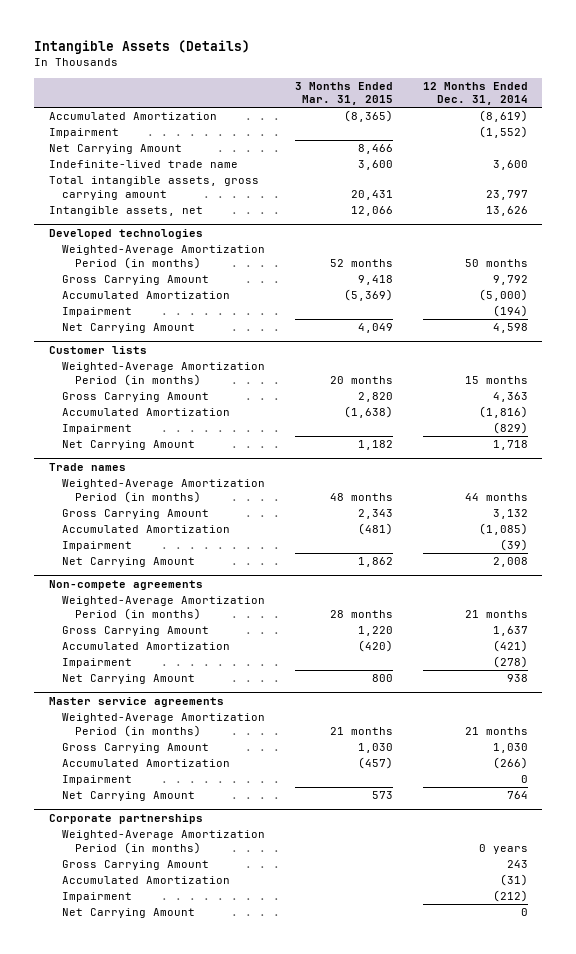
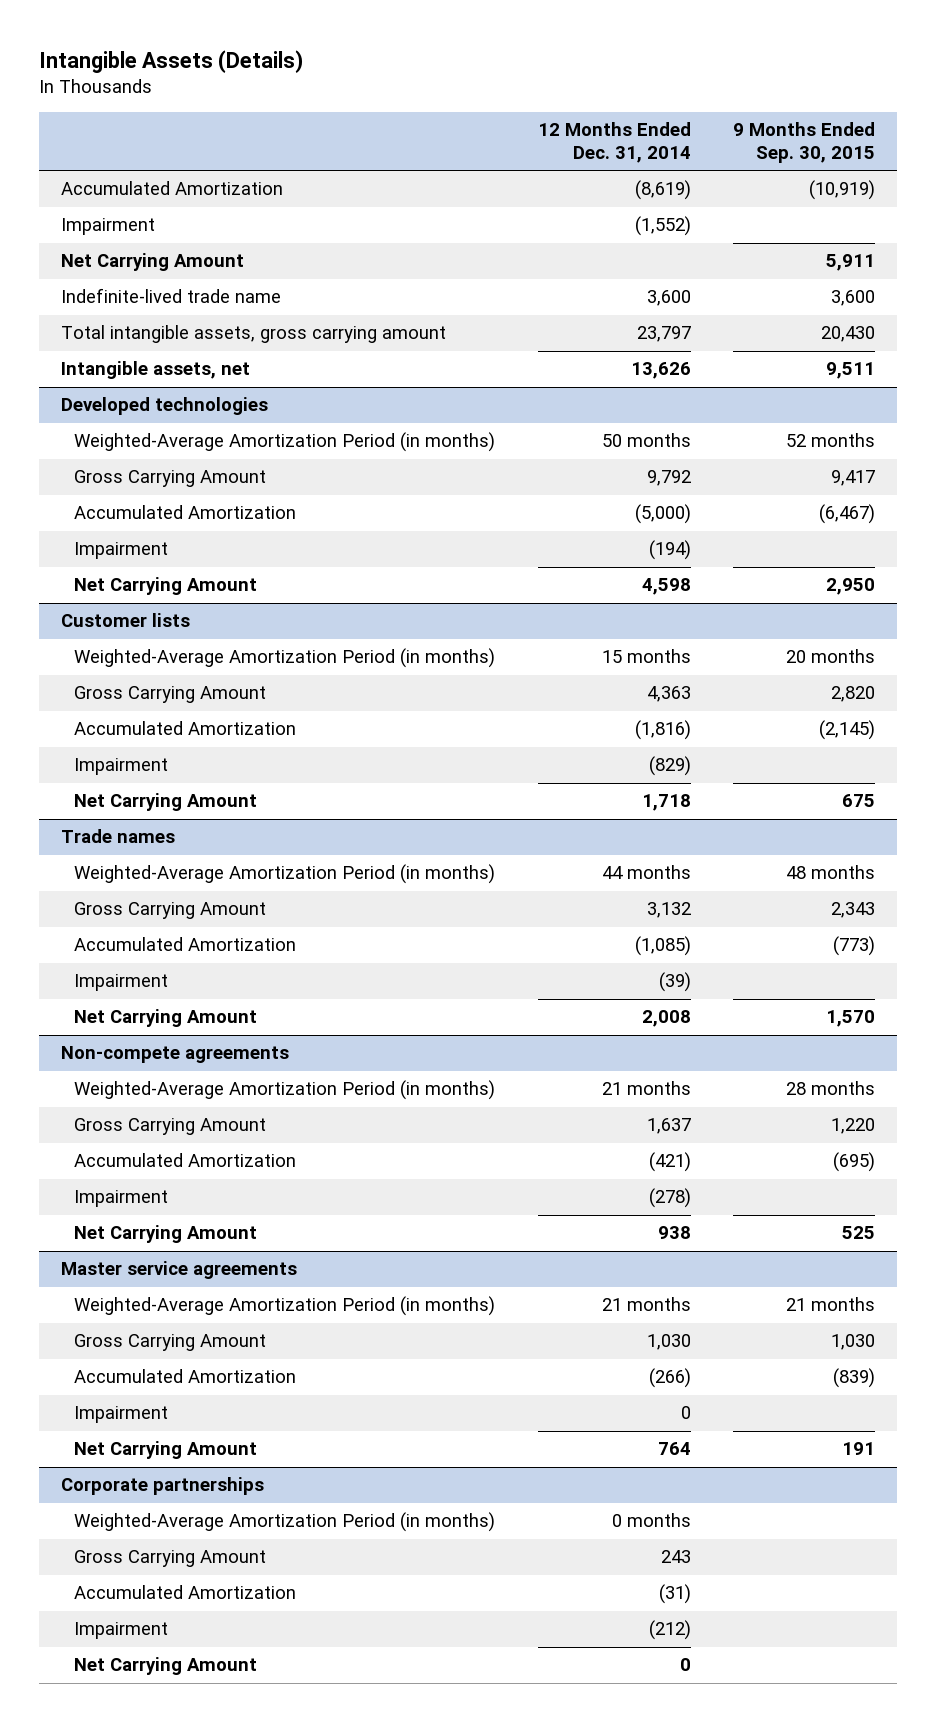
[294,81,393,106] 3 Months Ended Mar. 31, 2015 -> none
none -> [733,122,876,164] 9 Months Ended Sep. 30, 2015
[478,843,528,854] 0 years -> [611,1513,691,1528] 0 months

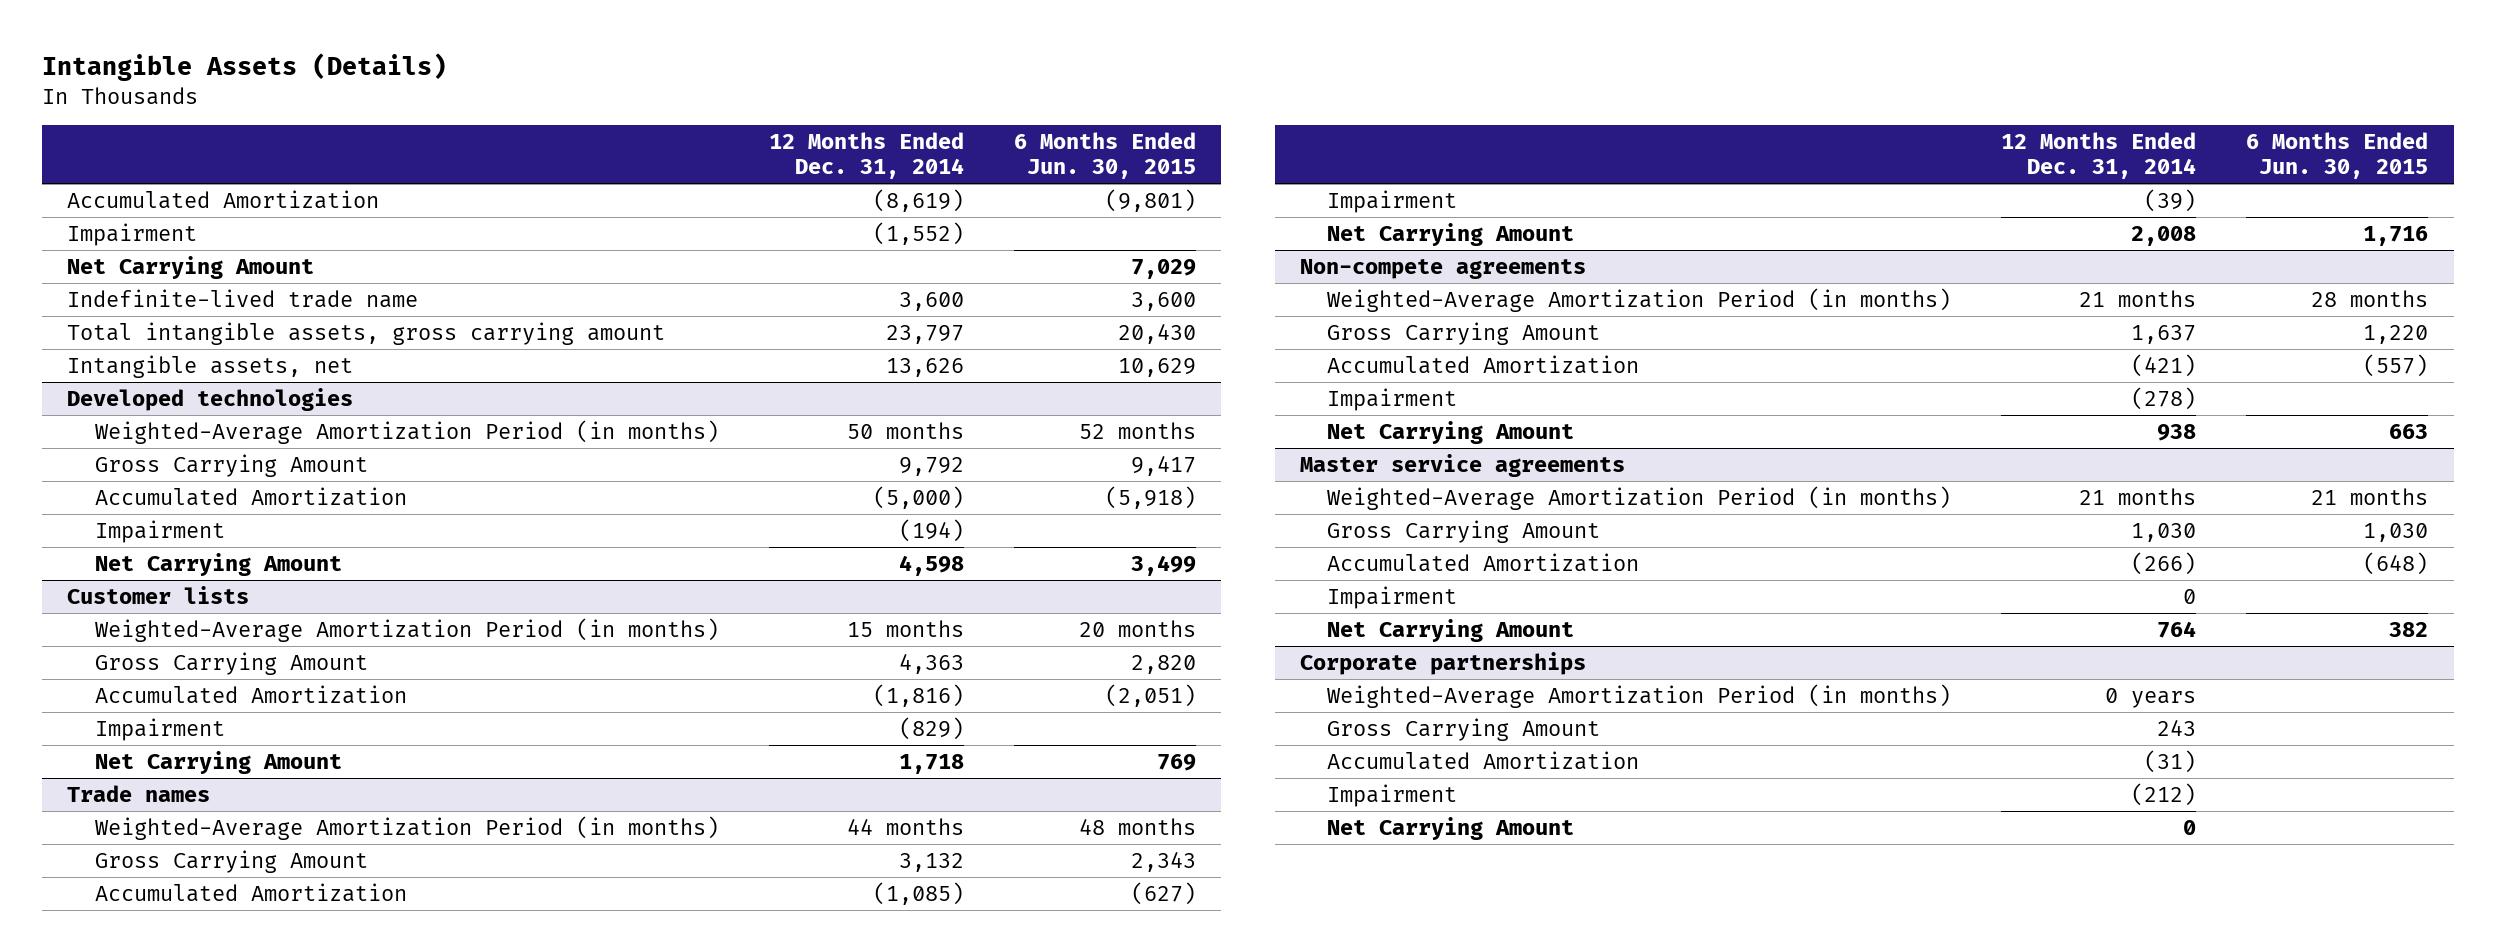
[733,122,876,164] 9 Months Ended Sep. 30, 2015 -> none
none -> [1014,132,1197,180] 6 Months Ended Jun. 30, 2015
[611,1513,691,1528] 0 months -> [2105,688,2197,709] 0 years

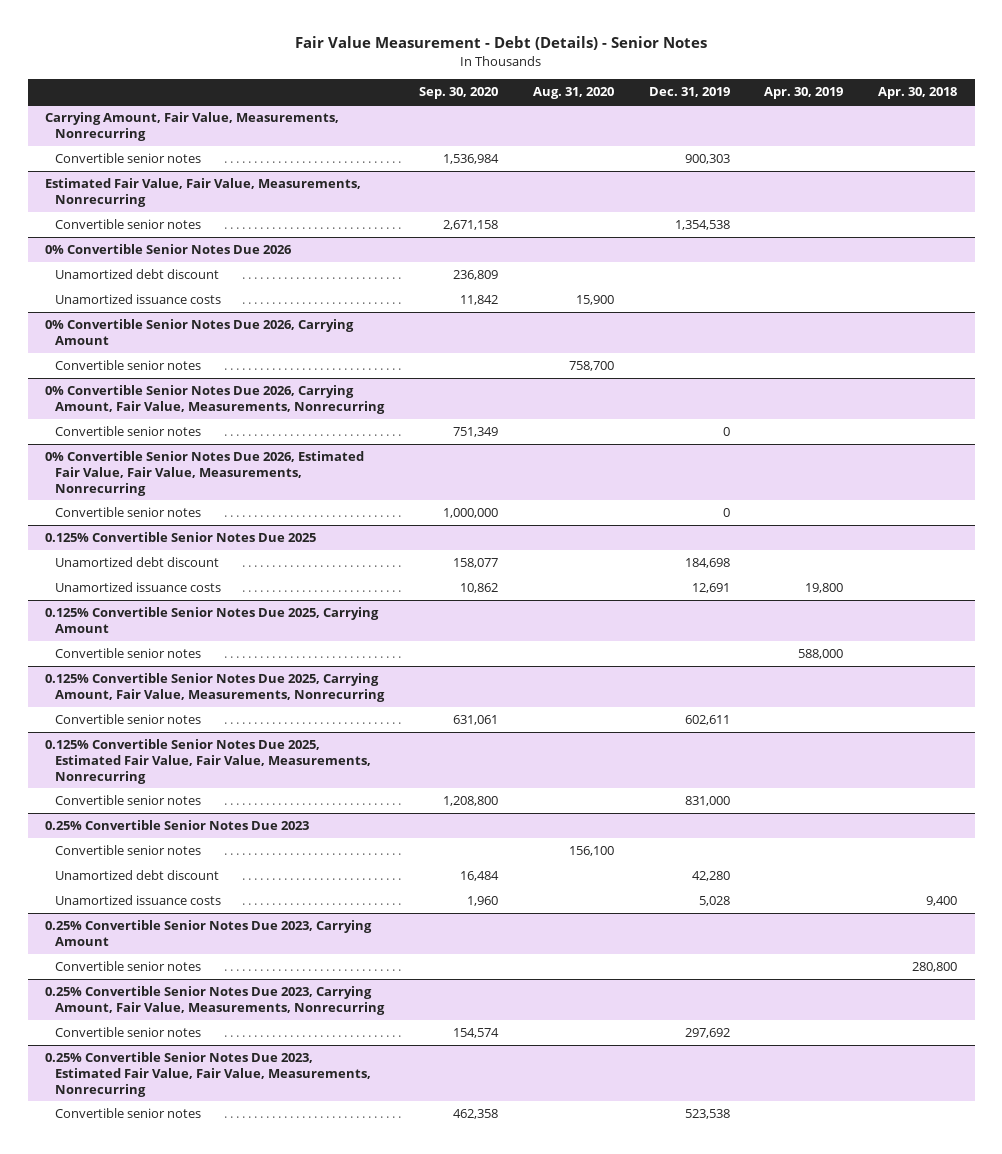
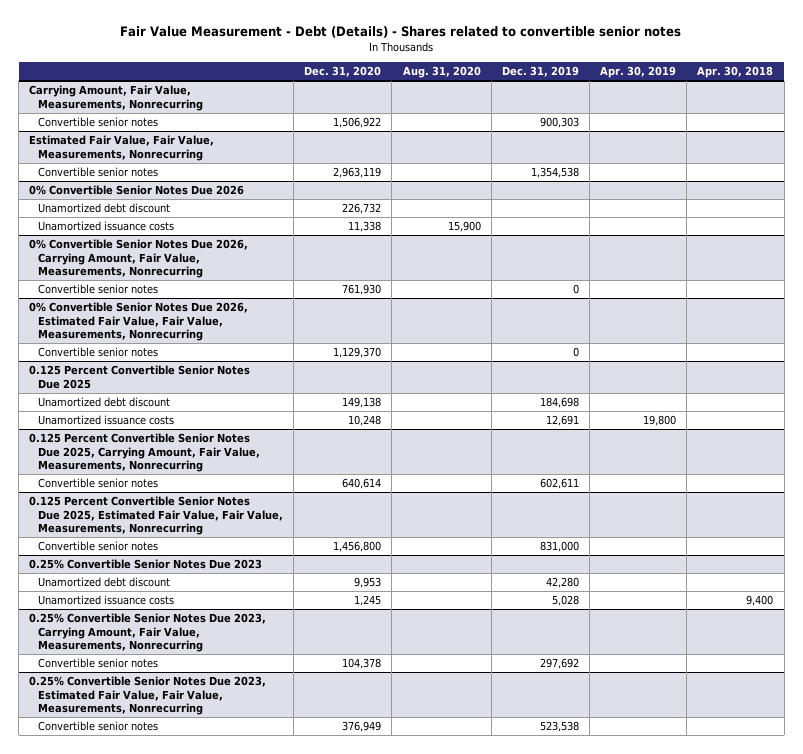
[295,36,708,51] Fair Value Measurement - Debt (Details) - Senior Notes -> [120,26,682,39] Fair Value Measurement - Debt (Details) - Shares related to convertible senior notes
[418,87,498,100] Sep. 30, 2020 -> none
none -> [304,66,382,78] Dec. 31, 2020
[45,319,355,345] 0% Convertible Senior Notes Due 2026, Carrying Amount -> none
[55,360,202,371] Convertible senior notes -> none
[45,532,317,543] 0.125% Convertible Senior Notes Due 2025 -> [29,365,251,389] 0.125 Percent Convertible Senior Notes Due 2025
[45,607,380,633] 0.125% Convertible Senior Notes Due 2025, Carrying Amount -> none
[55,648,202,659] Convertible senior notes -> none
[45,673,386,702] 0.125% Convertible Senior Notes Due 2025, Carrying Amount, Fair Value, Measurements, Nonrecurring -> [29,433,260,473] 0.125 Percent Convertible Senior Notes Due 2025, Carrying Amount, Fair Value, Measurements, Nonrecurring
[45,739,372,784] 0.125% Convertible Senior Notes Due 2025, Estimated Fair Value, Fair Value, Measurements, Nonrecurring -> [29,496,283,536] 0.125 Percent Convertible Senior Notes Due 2025, Estimated Fair Value, Fair Value, Measurements, Nonrecurring
[55,845,202,856] Convertible senior notes -> none
[45,920,373,946] 0.25% Convertible Senior Notes Due 2023, Carrying Amount -> none
[55,961,202,972] Convertible senior notes -> none

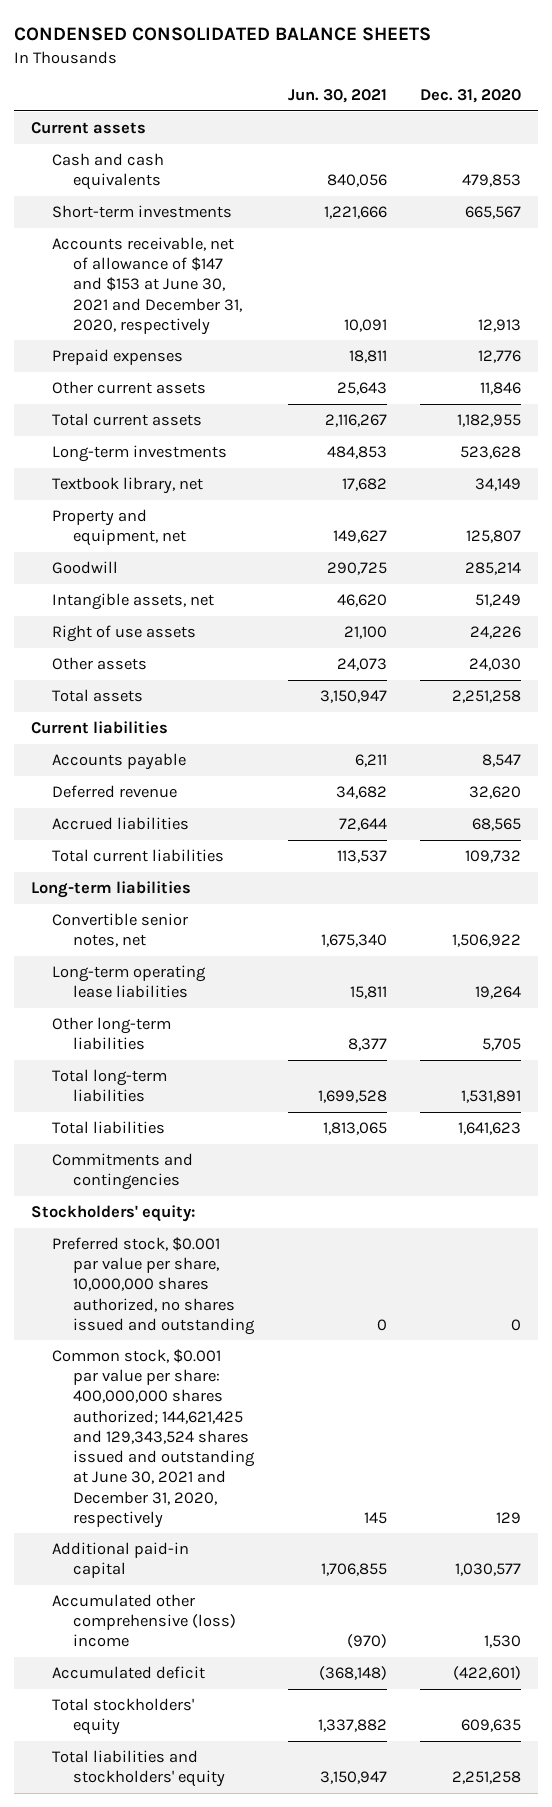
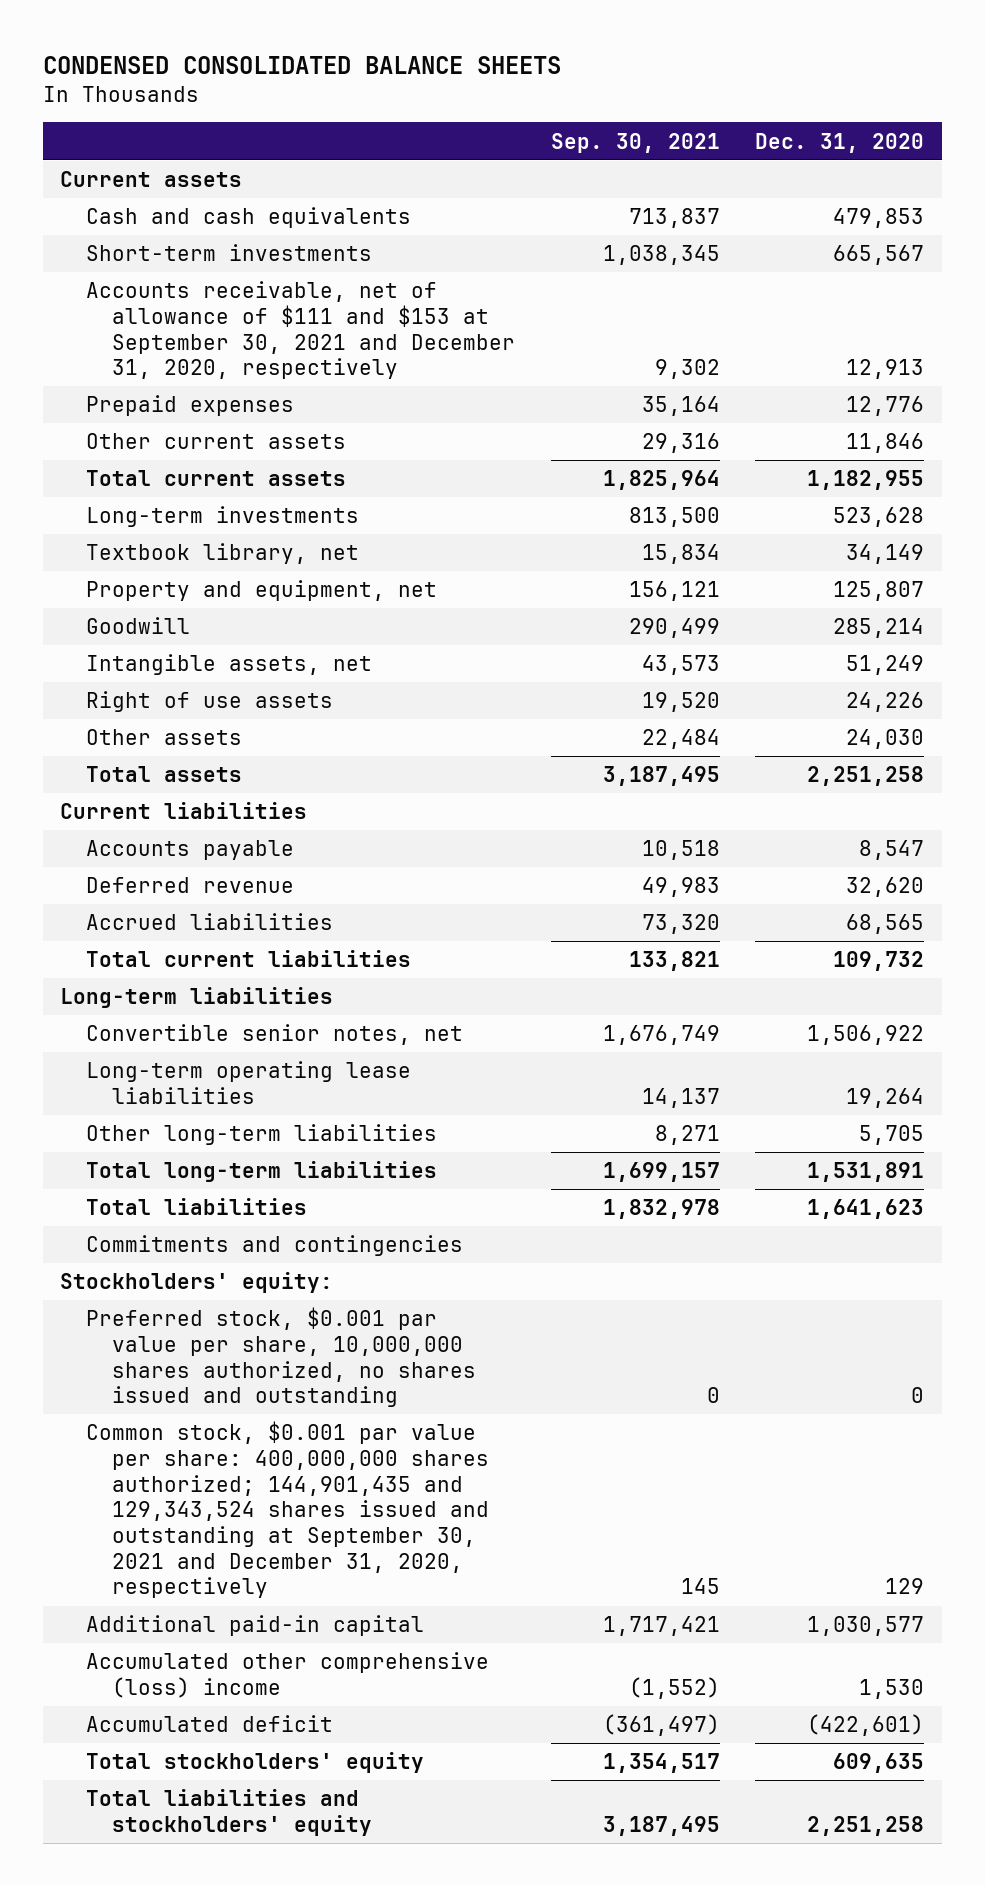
[287,89,387,104] Jun. 30, 2021 -> none
none -> [550,132,720,153] Sep. 30, 2021
[52,237,243,335] Accounts receivable, net of allowance of $147 and $153 at June 30, 2021 and December 31, 2020, respectively -> [86,281,515,380] Accounts receivable, net of allowance of $111 and $153 at September 30, 2021 and December 31, 2020, respectively
[52,1349,256,1528] Common stock, $0.001 par value per share: 400,000,000 shares authorized; 144,621,425 and 129,343,524 shares issued and outstanding at June 30, 2021 and December 31, 2020, respectively -> [86,1421,489,1599] Common stock, $0.001 par value per share: 400,000,000 shares authorized; 144,901,435 and 129,343,524 shares issued and outstanding at September 30, 2021 and December 31, 2020, respectively

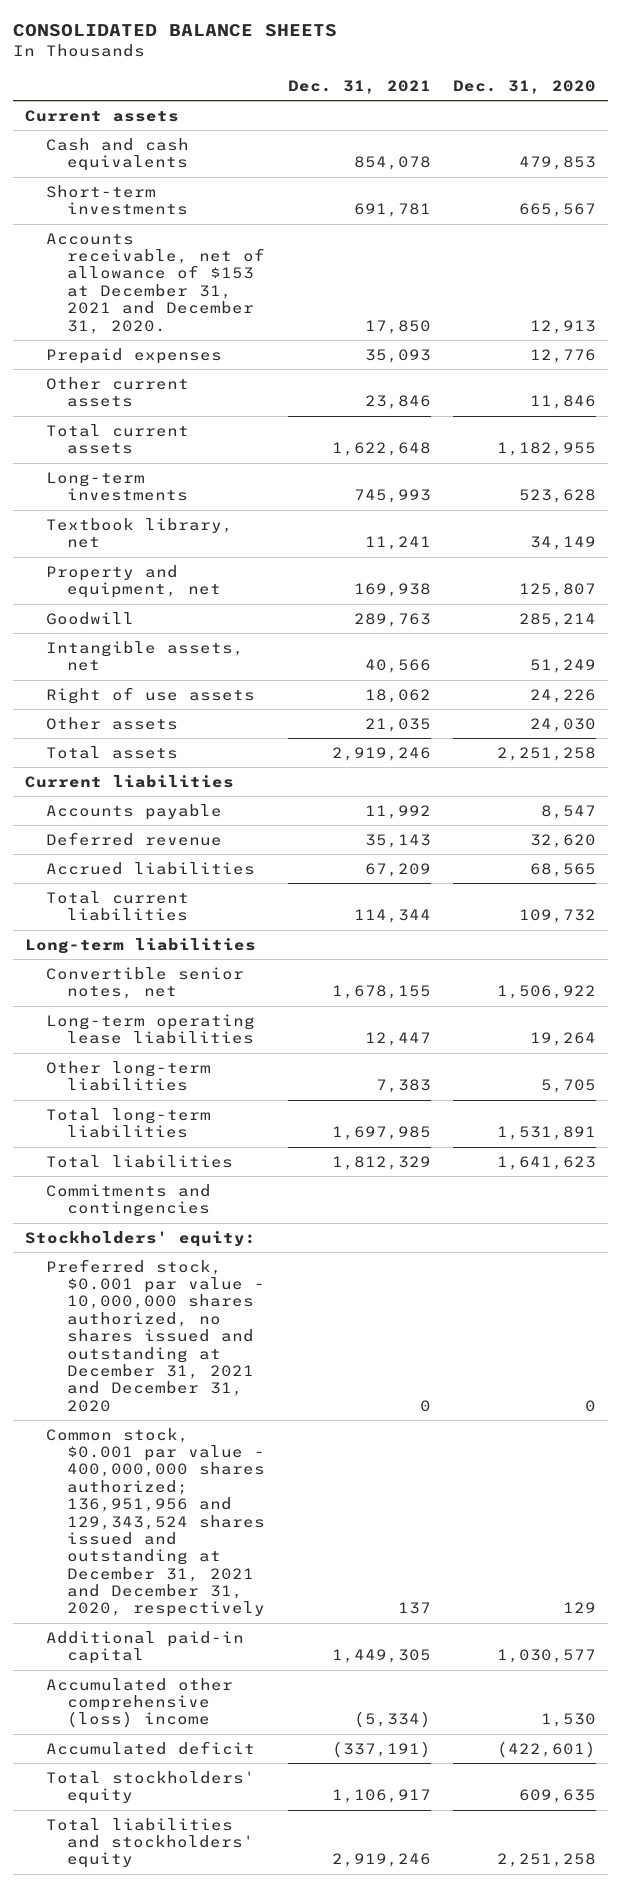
[42,56,561,75] CONDENSED CONSOLIDATED BALANCE SHEETS -> [13,24,338,38] CONSOLIDATED BALANCE SHEETS
[550,132,720,153] Sep. 30, 2021 -> none
none -> [287,80,431,95] Dec. 31, 2021
[86,281,515,380] Accounts receivable, net of allowance of $111 and $153 at September 30, 2021 and December 31, 2020, respectively -> [45,232,266,334] Accounts receivable, net of allowance of $153 at December 31, 2021 and December 31, 2020.
[86,1307,476,1408] Preferred stock, $0.001 par value per share, 10,000,000 shares authorized, no shares issued and outstanding -> [45,1258,266,1412] Preferred stock, $0.001 par value - 10,000,000 shares authorized, no shares issued and outstanding at December 31, 2021 and December 31, 2020
[86,1421,489,1599] Common stock, $0.001 par value per share: 400,000,000 shares authorized; 144,901,435 and 129,343,524 shares issued and outstanding at September 30, 2021 and December 31, 2020, respectively -> [45,1427,266,1618] Common stock, $0.001 par value - 400,000,000 shares authorized; 136,951,956 and 129,343,524 shares issued and outstanding at December 31, 2021 and December 31, 2020, respectively

